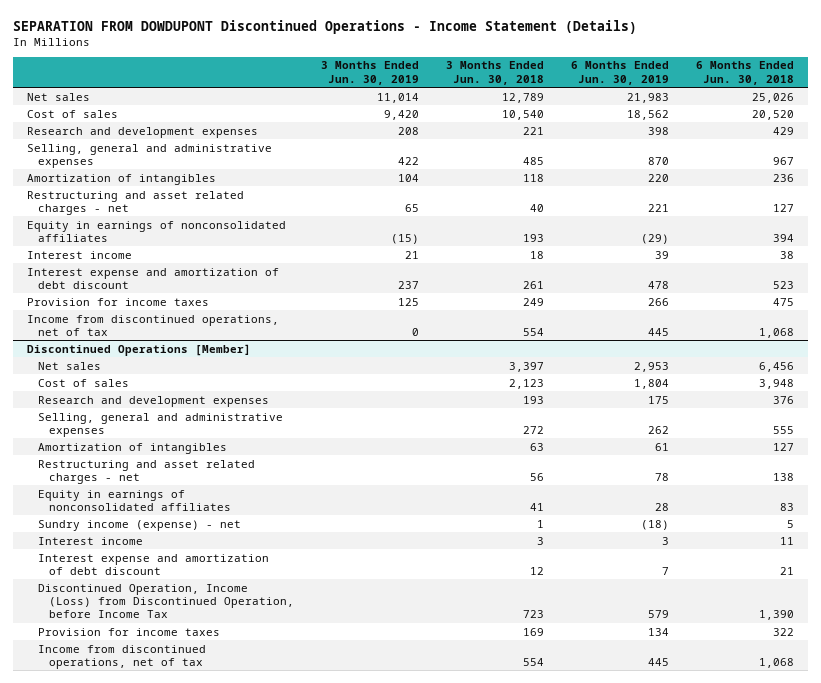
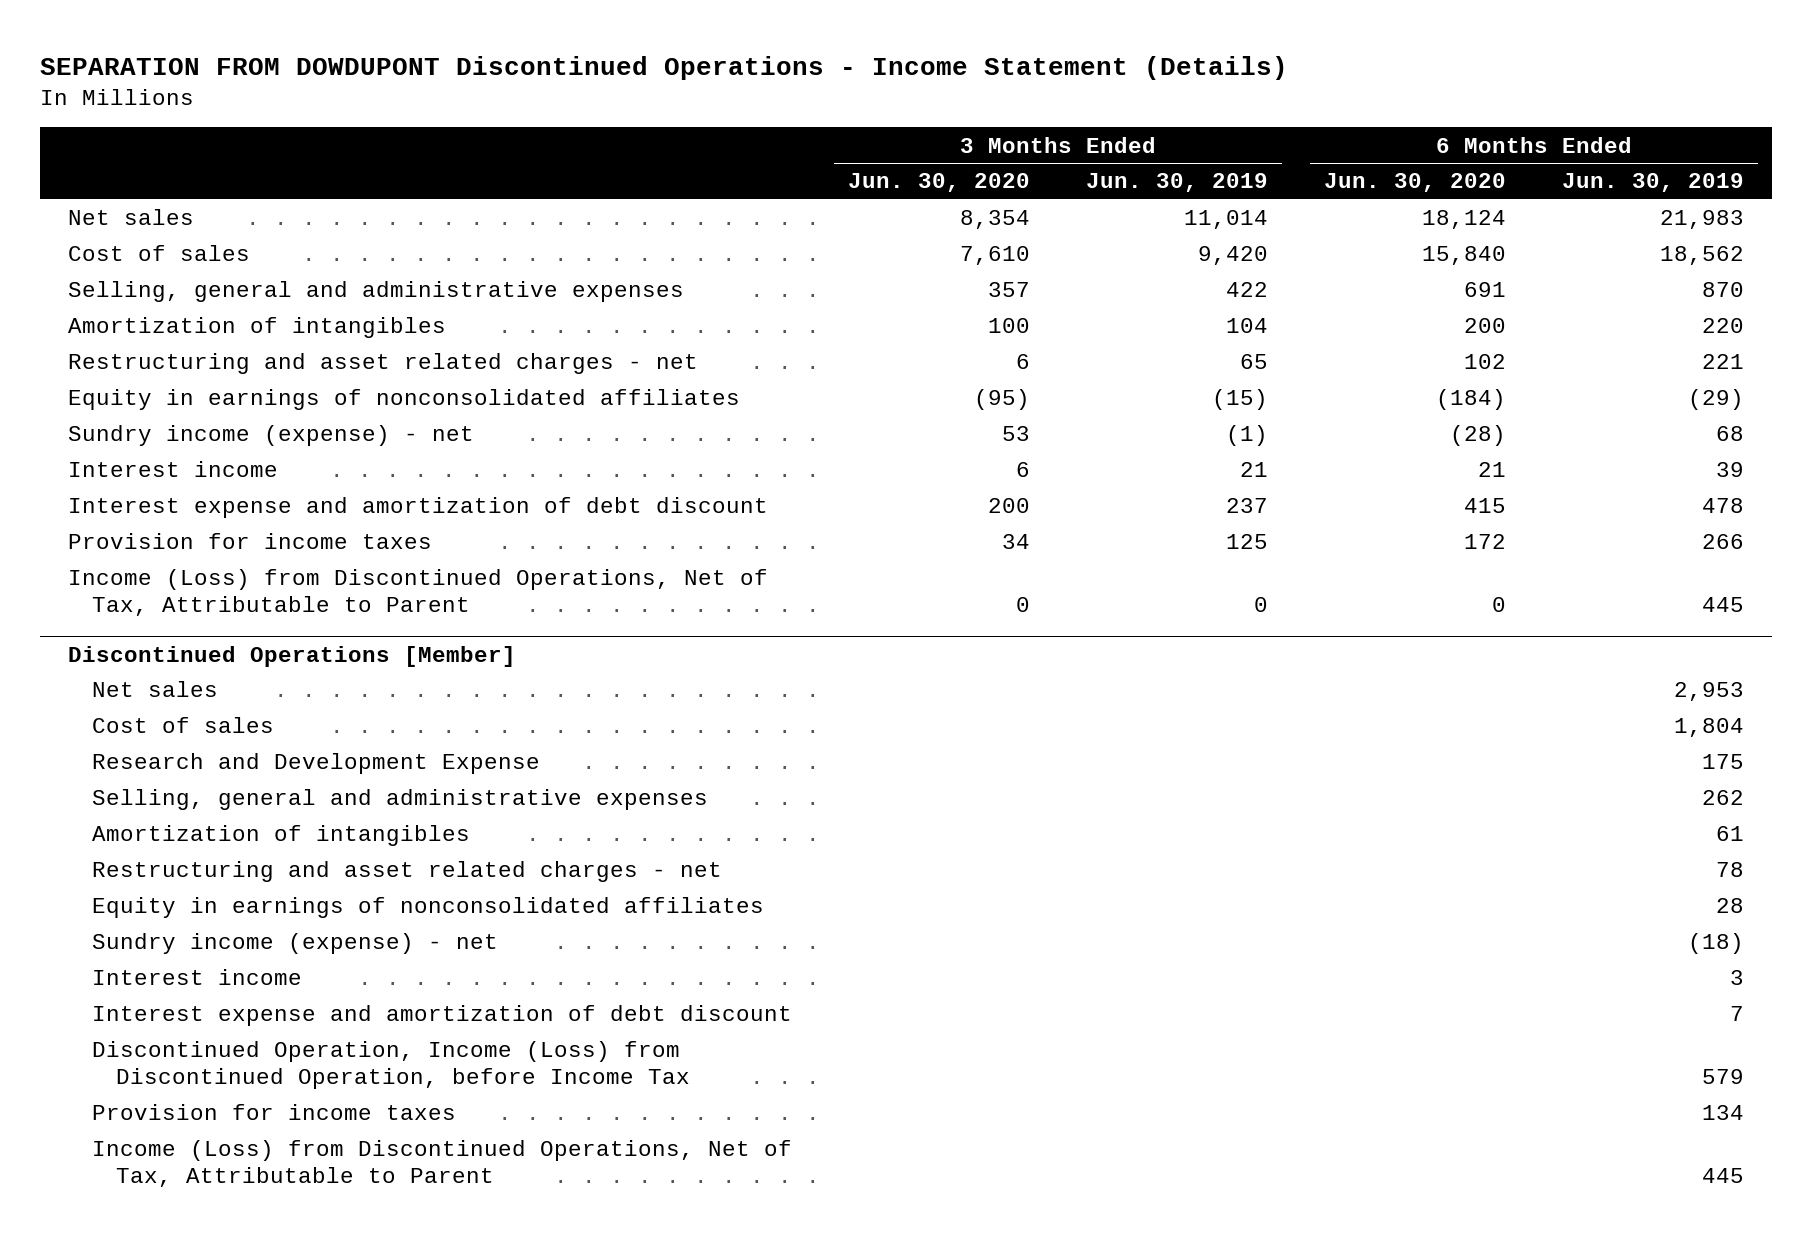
[446,61,545,85] 3 Months Ended Jun. 30, 2018 -> none
[696,61,795,85] 6 Months Ended Jun. 30, 2018 -> none
none -> [847,173,1030,193] Jun. 30, 2020
none -> [1324,173,1507,193] Jun. 30, 2020
[26,126,258,138] Research and development expenses -> none
none -> [67,425,474,447] Sundry income (expense) - net
[26,314,279,336] Income from discontinued operations, net of tax -> [67,569,768,617] Income (Loss) from Discontinued Operations, Net of Tax, Attributable to Parent
[37,395,269,407] Research and development expenses -> [91,753,540,775] Research and Development Expense
[37,644,206,669] Income from discontinued operations, net of tax -> [91,1140,792,1188] Income (Loss) from Discontinued Operations, Net of Tax, Attributable to Parent

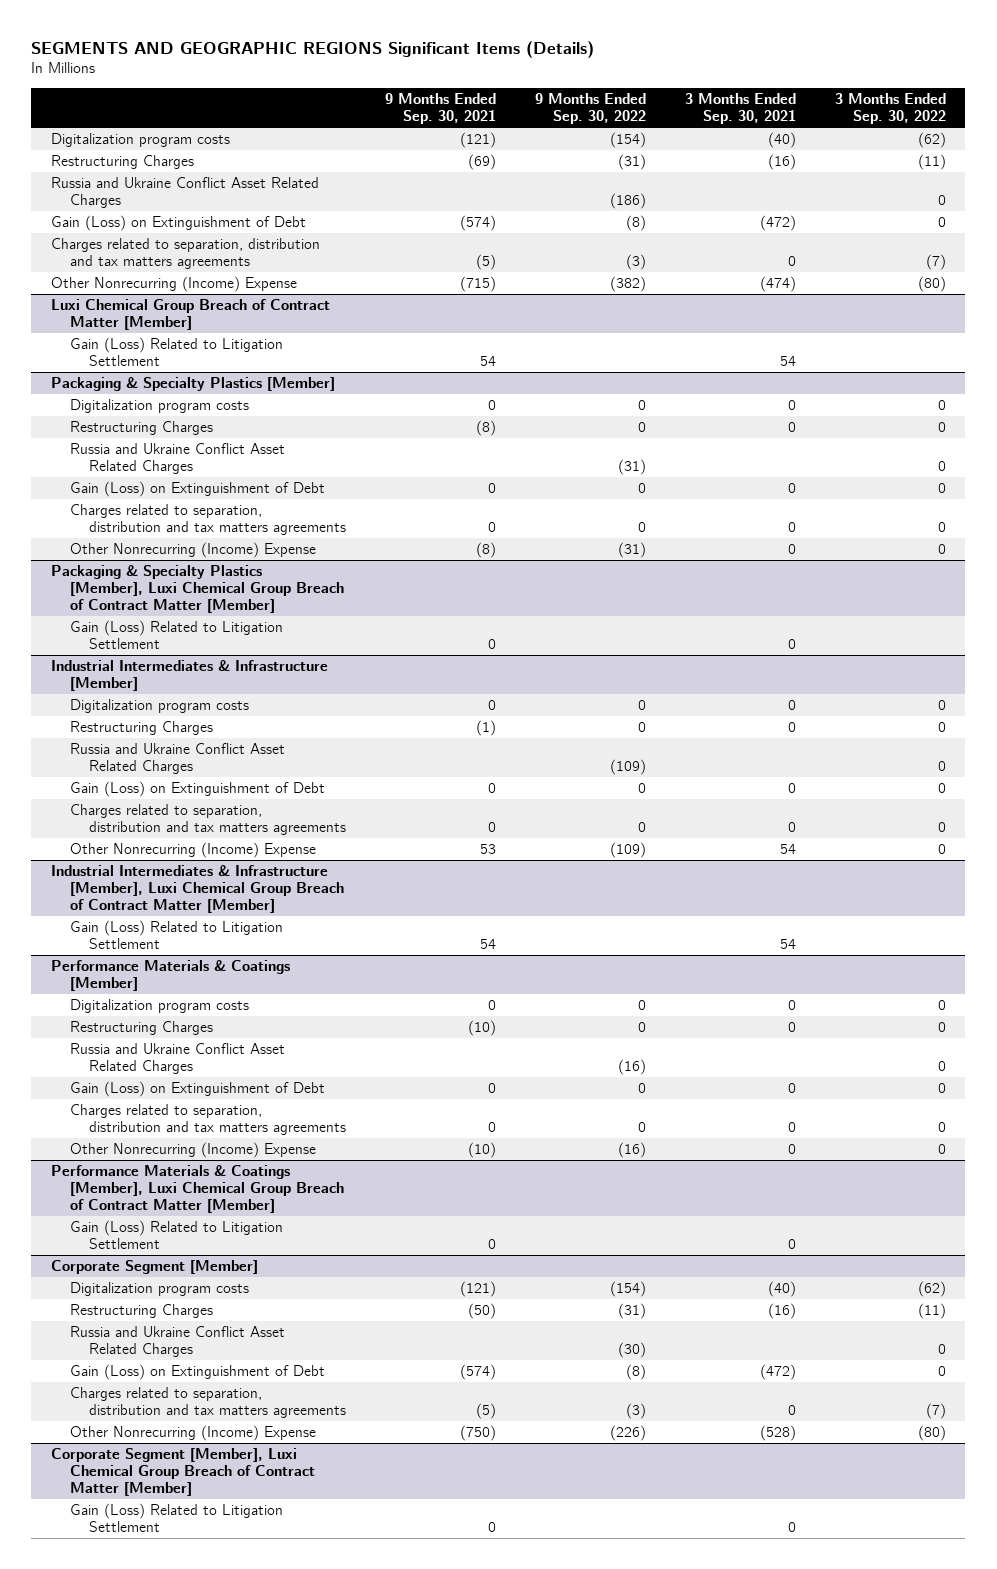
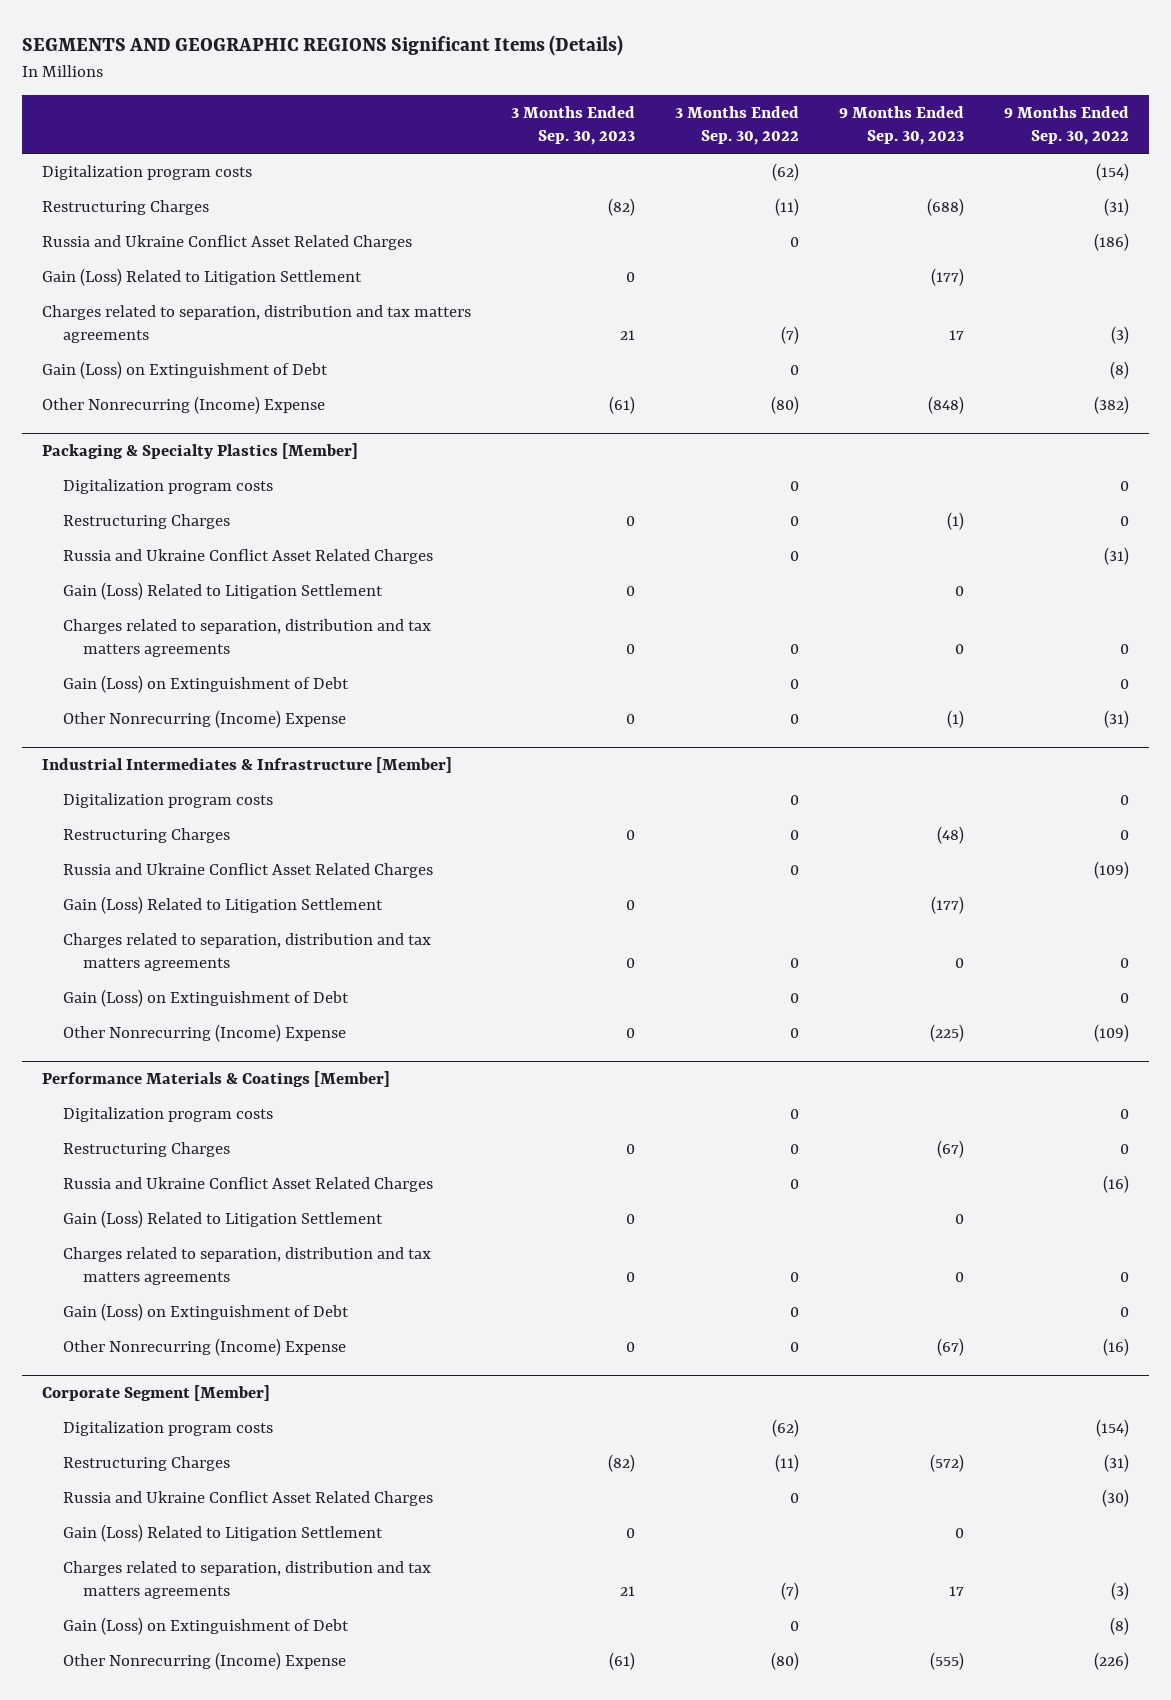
[384,93,496,125] 9 Months Ended Sep. 30, 2021 -> none
[684,93,796,125] 3 Months Ended Sep. 30, 2021 -> none
none -> [511,106,636,146] 3 Months Ended Sep. 30, 2023
none -> [839,106,965,146] 9 Months Ended Sep. 30, 2023
none -> [42,267,363,286] Gain (Loss) Related to Litigation Settlement
[50,215,306,232] Gain (Loss) on Extinguishment of Debt -> [42,360,329,379] Gain (Loss) on Extinguishment of Debt
[50,299,330,331] Luxi Chemical Group Breach of Contract Matter [Member] -> none
[69,337,283,367] Gain (Loss) Related to Litigation Settlement -> none
none -> [62,581,383,600] Gain (Loss) Related to Litigation Settlement
[69,481,325,498] Gain (Loss) on Extinguishment of Debt -> [62,674,349,693] Gain (Loss) on Extinguishment of Debt
[50,565,344,614] Packaging & Specialty Plastics [Member], Luxi Chemical Group Breach of Contract Matter [Member] -> none
[69,620,283,650] Gain (Loss) Related to Litigation Settlement -> none
none -> [62,895,383,914] Gain (Loss) Related to Litigation Settlement
[69,781,325,798] Gain (Loss) on Extinguishment of Debt -> [62,988,349,1007] Gain (Loss) on Extinguishment of Debt
[50,865,344,914] Industrial Intermediates & Infrastructure [Member], Luxi Chemical Group Breach of Contract Matter [Member] -> none
[69,920,283,950] Gain (Loss) Related to Litigation Settlement -> none
none -> [62,1209,383,1228] Gain (Loss) Related to Litigation Settlement
[69,1081,325,1098] Gain (Loss) on Extinguishment of Debt -> [62,1302,349,1321] Gain (Loss) on Extinguishment of Debt
[50,1165,344,1214] Performance Materials & Coatings [Member], Luxi Chemical Group Breach of Contract Matter [Member] -> none
[69,1220,283,1250] Gain (Loss) Related to Litigation Settlement -> none
none -> [62,1523,383,1542] Gain (Loss) Related to Litigation Settlement
[69,1364,325,1381] Gain (Loss) on Extinguishment of Debt -> [62,1616,349,1635] Gain (Loss) on Extinguishment of Debt
[50,1448,315,1497] Corporate Segment [Member], Luxi Chemical Group Breach of Contract Matter [Member] -> none
[69,1503,283,1533] Gain (Loss) Related to Litigation Settlement -> none

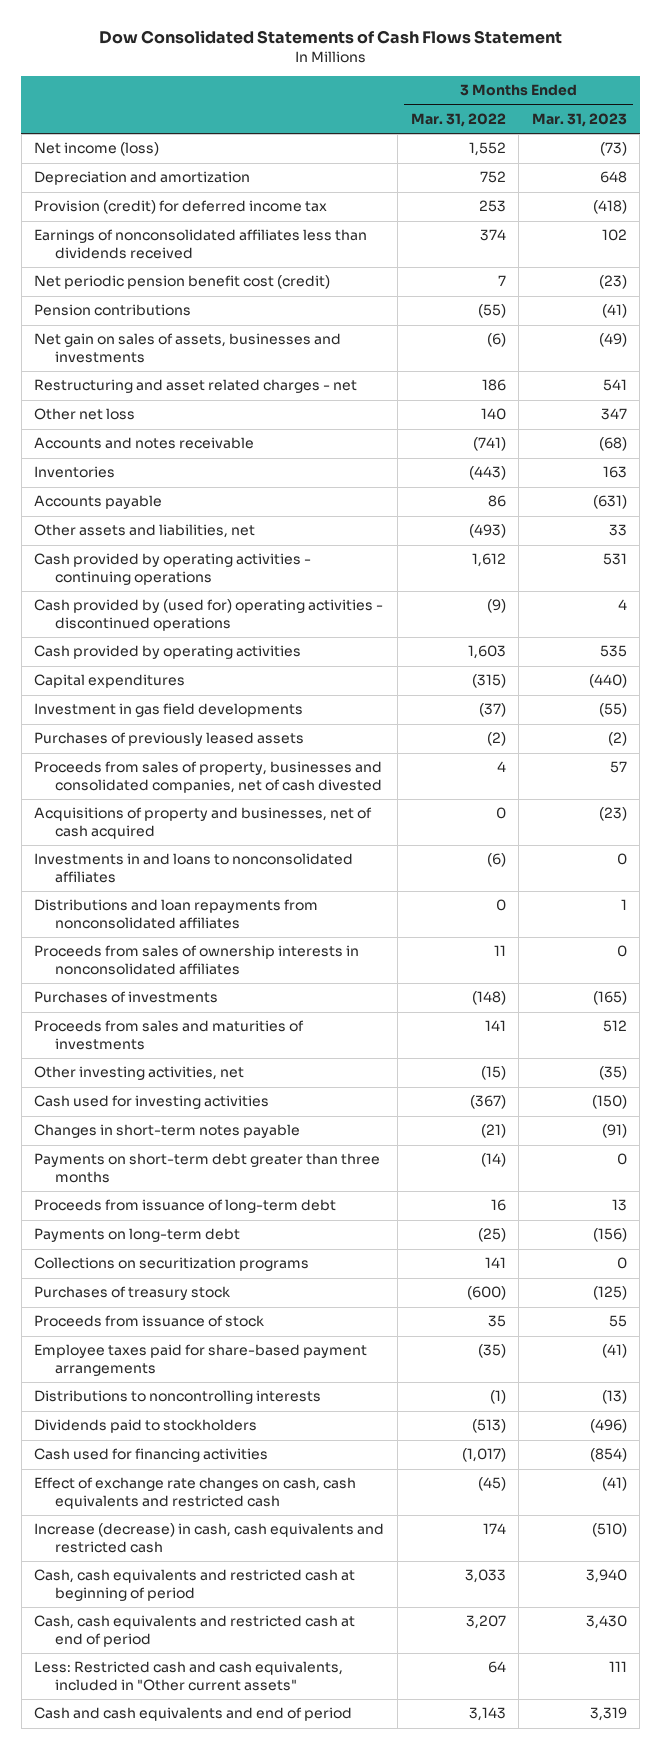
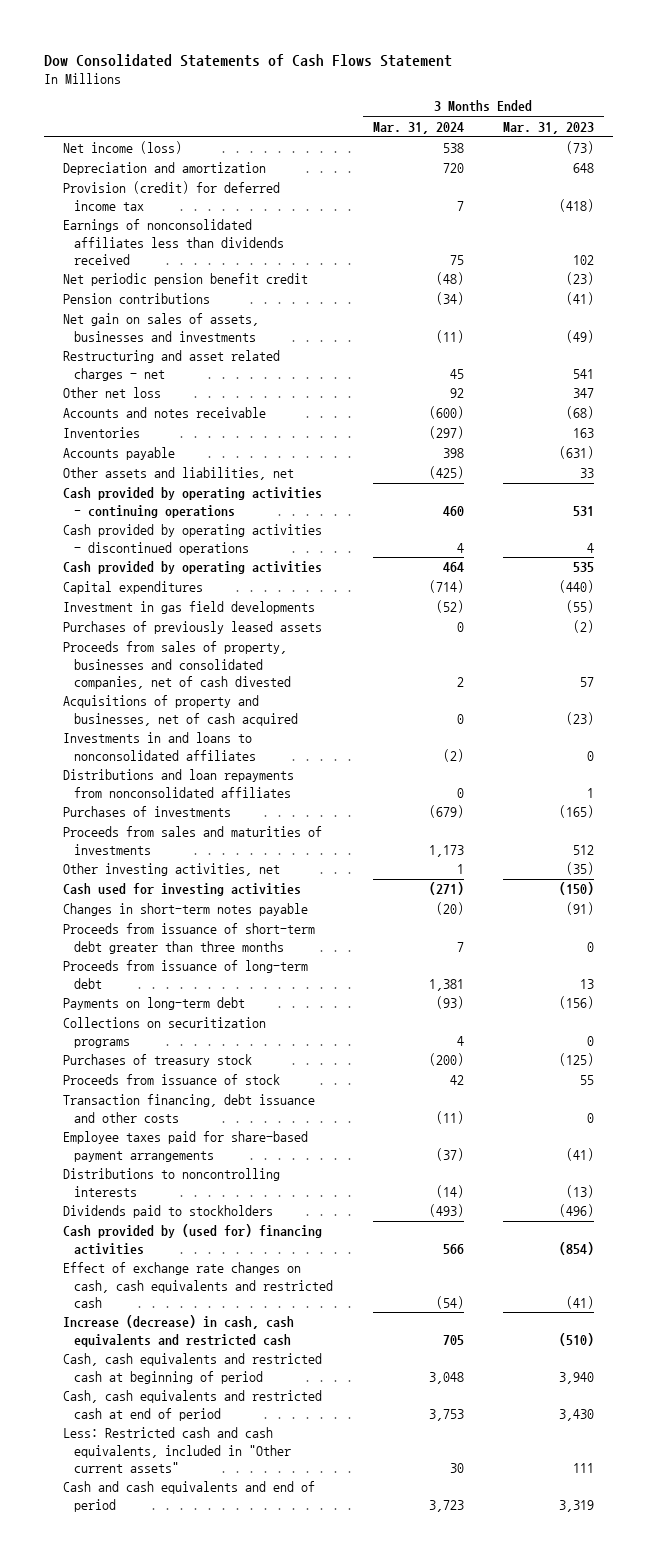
[410,112,506,127] Mar. 31, 2022 -> none
none -> [372,121,464,134] Mar. 31, 2024
[34,275,331,290] Net periodic pension benefit cost (credit) -> [63,273,309,287] Net periodic pension benefit credit
[34,599,384,632] Cash provided by (used for) operating activities - discontinued operations -> [63,524,323,555] Cash provided by operating activities - discontinued operations
[34,945,360,976] Proceeds from sales of ownership interests in nonconsolidated affiliates -> none
[34,1153,381,1184] Payments on short-term debt greater than three months -> [63,923,316,954] Proceeds from issuance of short-term debt greater than three months
none -> [63,1094,316,1123] Transaction financing, debt issuance and other costs
[34,1448,269,1463] Cash used for financing activities -> [63,1224,323,1255] Cash provided by (used for) financing activities

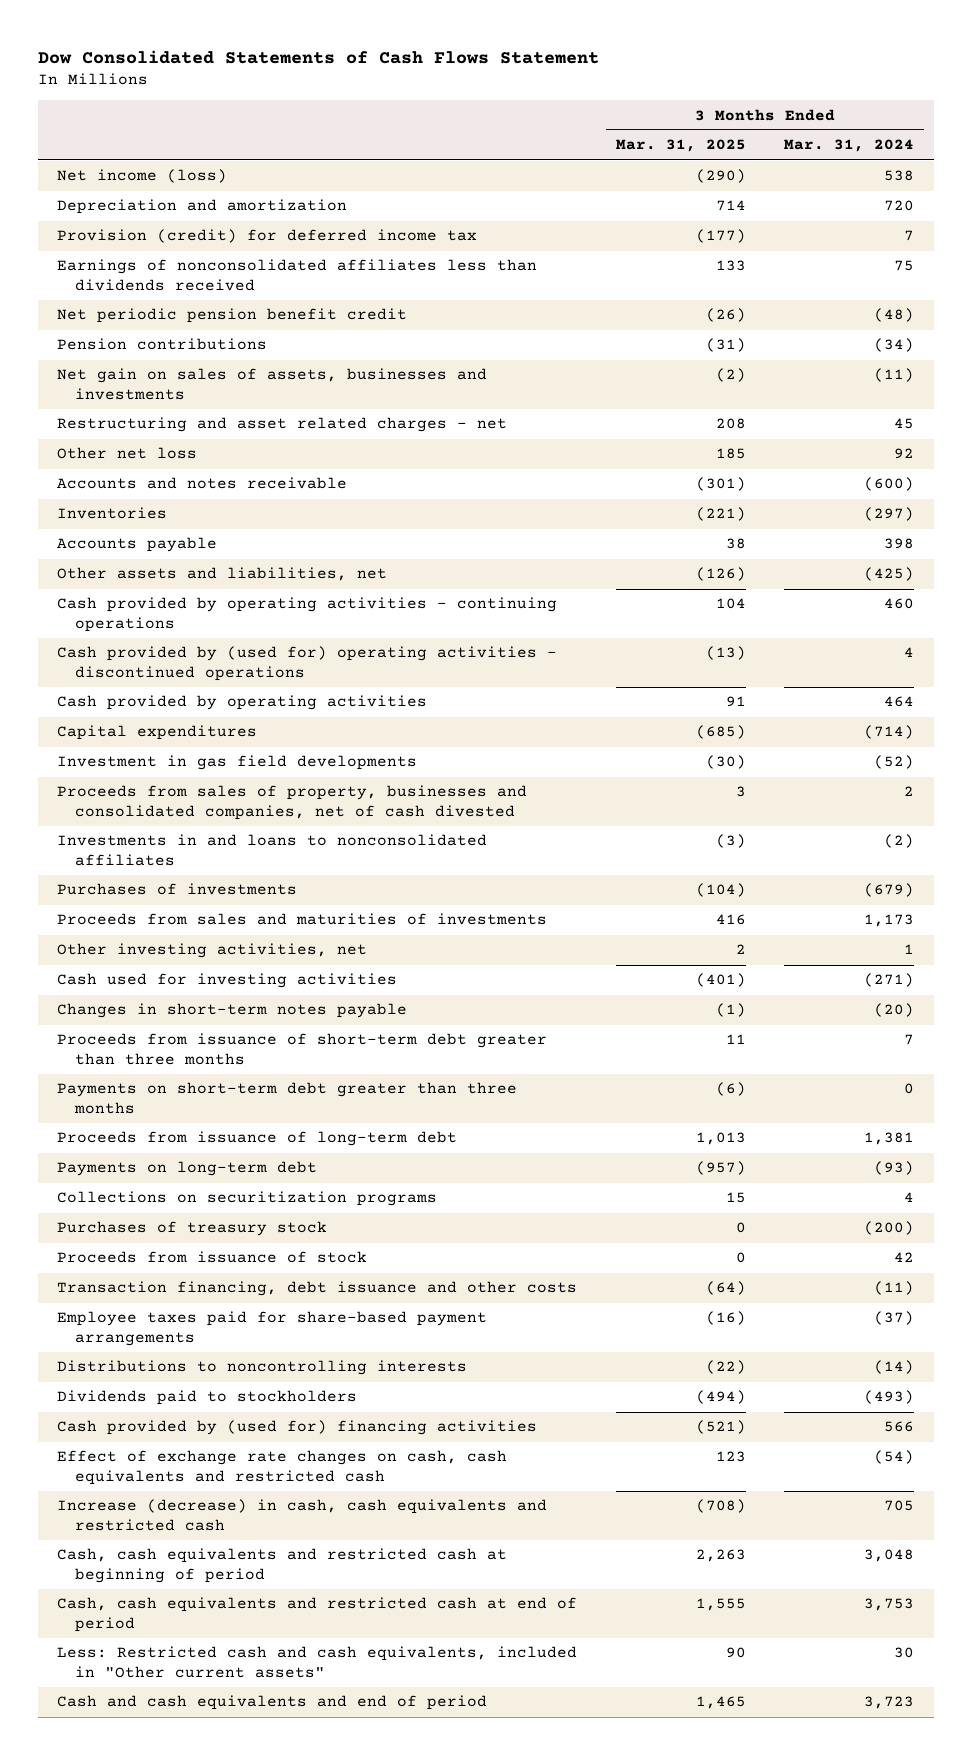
[502,121,594,134] Mar. 31, 2023 -> none
none -> [615,139,746,153] Mar. 31, 2025
[63,524,323,555] Cash provided by operating activities - discontinued operations -> [57,646,558,681] Cash provided by (used for) operating activities - discontinued operations
[63,621,323,635] Purchases of previously leased assets -> none
[63,695,299,726] Acquisitions of property and businesses, net of cash acquired -> none
[63,769,295,798] Distributions and loan repayments from nonconsolidated affiliates -> none
none -> [57,1082,518,1114] Payments on short-term debt greater than three months

